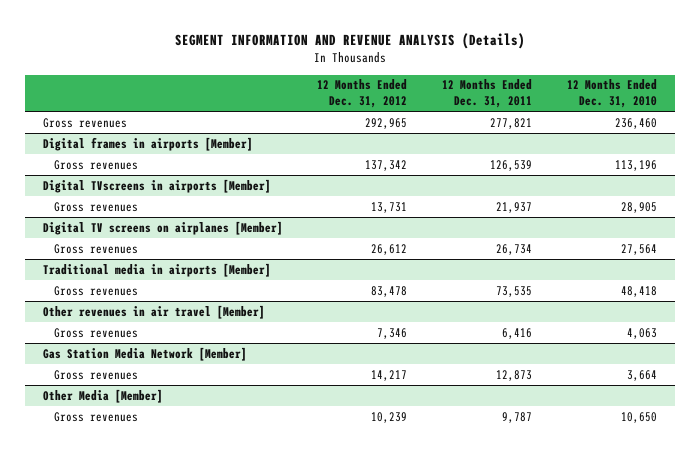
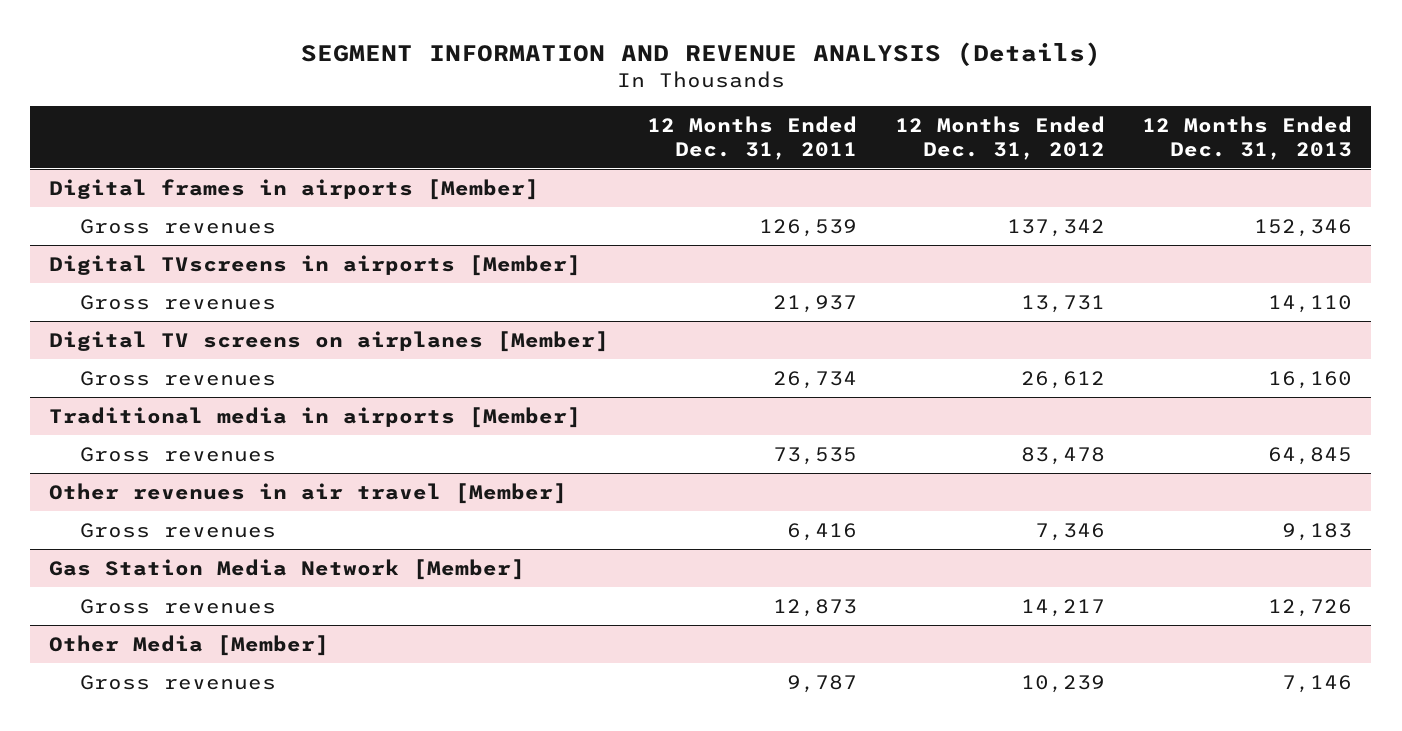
[567,79,658,109] 12 Months Ended Dec. 31, 2010 -> none
none -> [1142,115,1353,160] 12 Months Ended Dec. 31, 2013
[42,117,127,128] Gross revenues -> none

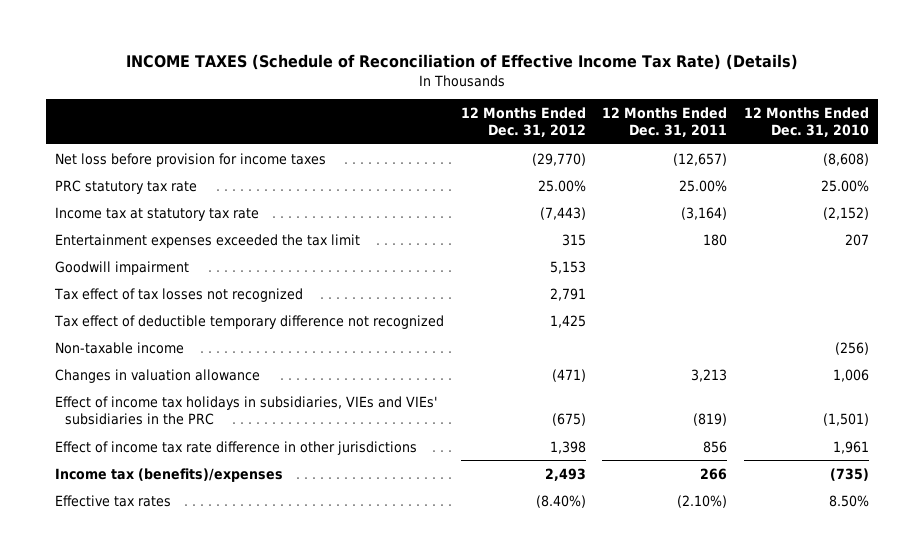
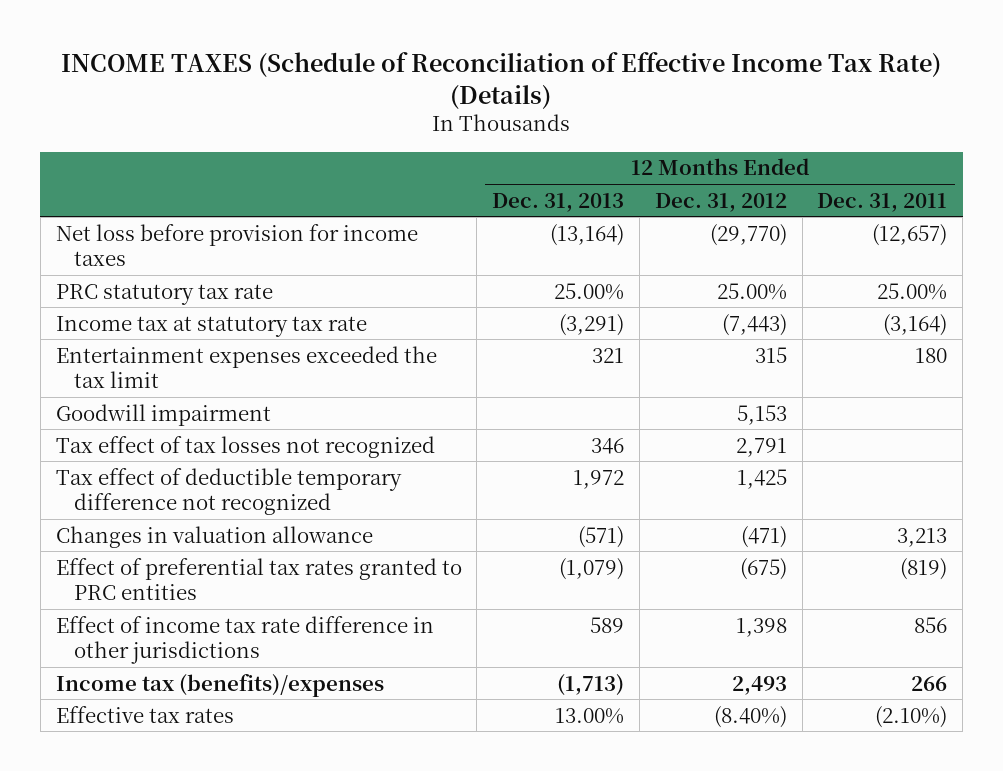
[744,106,870,138] 12 Months Ended Dec. 31, 2010 -> none
none -> [492,192,625,212] Dec. 31, 2013
[54,341,184,354] Non-taxable income -> none
[54,395,437,426] Effect of income tax holidays in subsidiaries, VIEs and VIEs' subsidiaries in the PRC -> [55,557,462,601] Effect of preferential tax rates granted to PRC entities

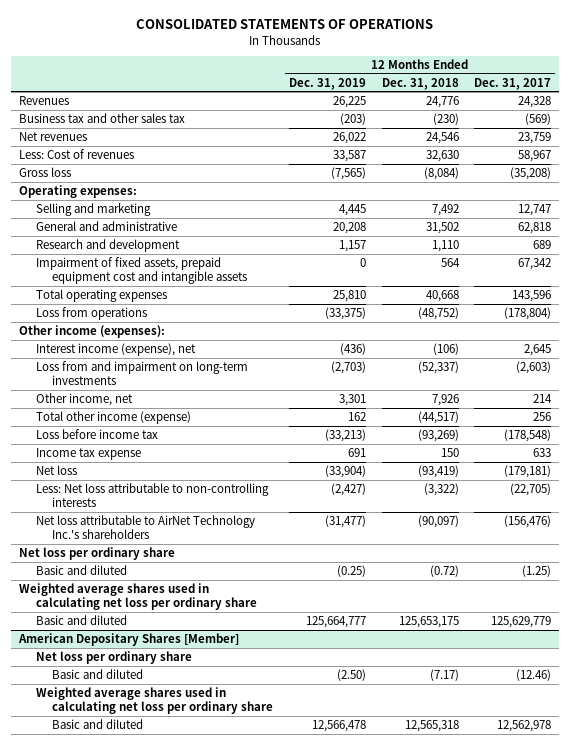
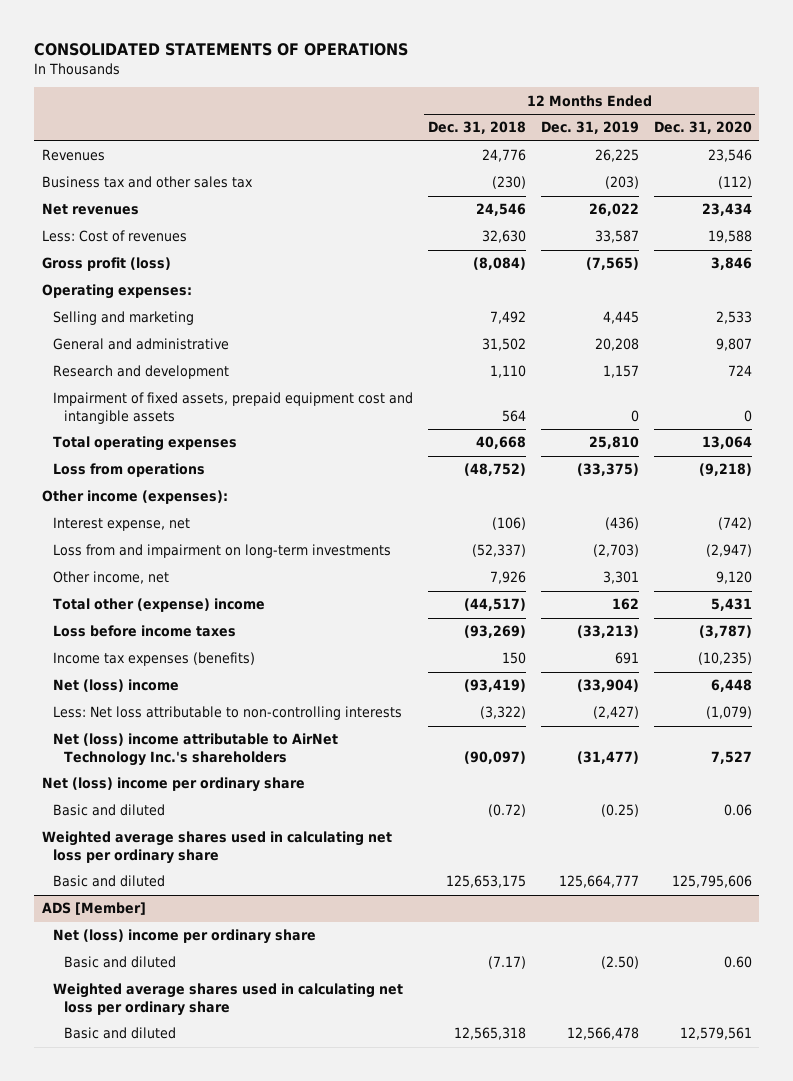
[474,77,552,90] Dec. 31, 2017 -> none
none -> [653,121,752,135] Dec. 31, 2020
[19,166,72,177] Gross loss -> [41,257,171,272] Gross profit (loss)
[35,342,196,356] Interest income (expense), net -> [52,517,190,532] Interest expense, net
[35,410,191,424] Total other income (expense) -> [52,598,265,613] Total other (expense) income
[35,428,158,439] Loss before income tax -> [52,625,236,638] Loss before income taxes
[35,447,141,460] Income tax expense -> [52,652,255,667] Income tax expenses (benefits)
[35,464,77,475] Net loss -> [52,679,179,693] Net (loss) income
[35,514,255,539] Net loss attributable to AirNet Technology Inc.'s shareholders -> [52,733,338,766] Net (loss) income attributable to AirNet Technology Inc.'s shareholders
[19,546,176,560] Net loss per ordinary share -> [41,777,305,793] Net (loss) income per ordinary share
[18,632,240,646] American Depositary Shares [Member] -> [41,902,146,916] ADS [Member]
[35,650,192,664] Net loss per ordinary share -> [52,929,316,945] Net (loss) income per ordinary share

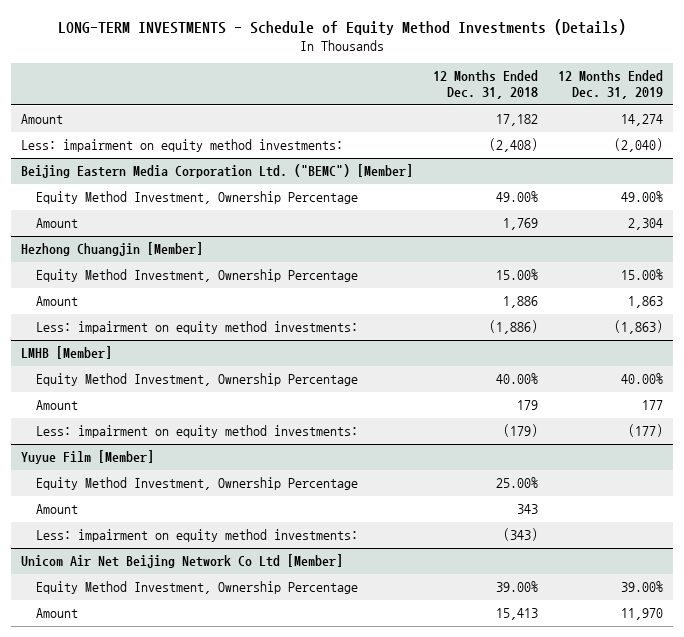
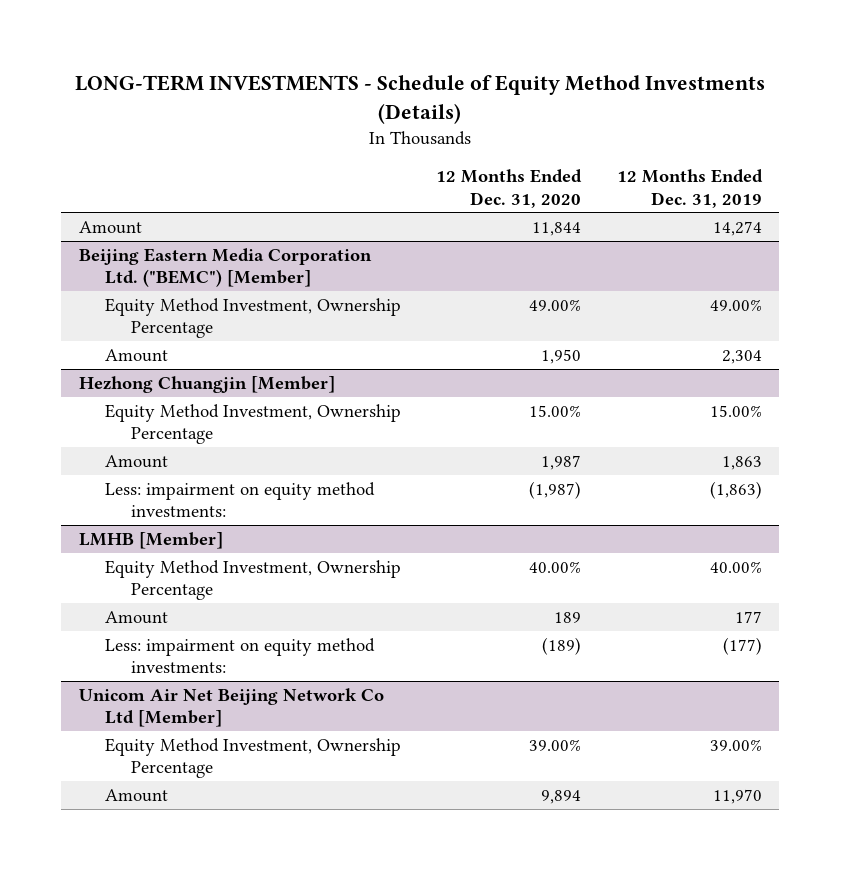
[433,70,539,100] 12 Months Ended Dec. 31, 2018 -> none
none -> [436,169,583,208] 12 Months Ended Dec. 31, 2020
[21,139,344,153] Less: impairment on equity method investments: -> none
[21,450,155,465] Yuyue Film [Member] -> none
[36,477,359,491] Equity Method Investment, Ownership Percentage -> none
[36,504,79,515] Amount -> none
[36,529,359,543] Less: impairment on equity method investments: -> none

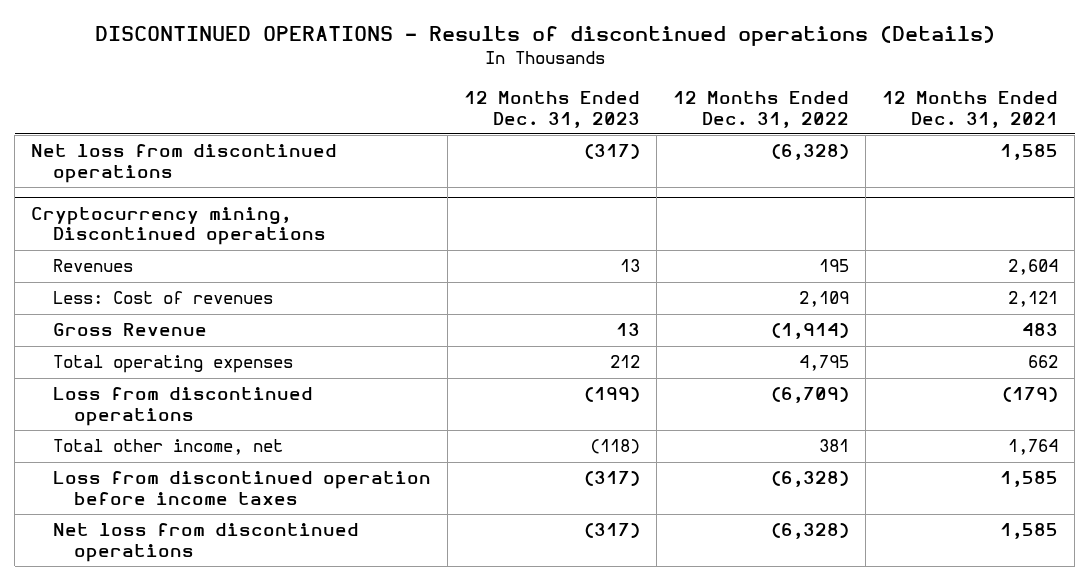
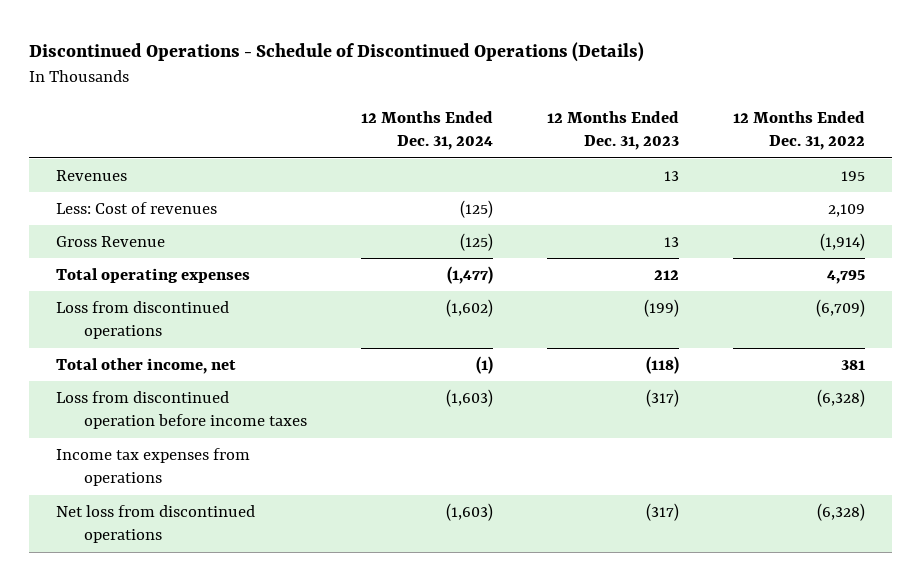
[94,26,995,47] DISCONTINUED OPERATIONS - Results of discontinued operations (Details) -> [28,42,644,63] Discontinued Operations - Schedule of Discontinued Operations (Details)
[882,90,1059,128] 12 Months Ended Dec. 31, 2021 -> none
none -> [360,110,493,151] 12 Months Ended Dec. 31, 2024
[31,144,338,183] Net loss from discontinued operations -> none
[31,206,326,246] Cryptocurrency mining, Discontinued operations -> none
none -> [55,447,250,487] Income tax expenses from operations

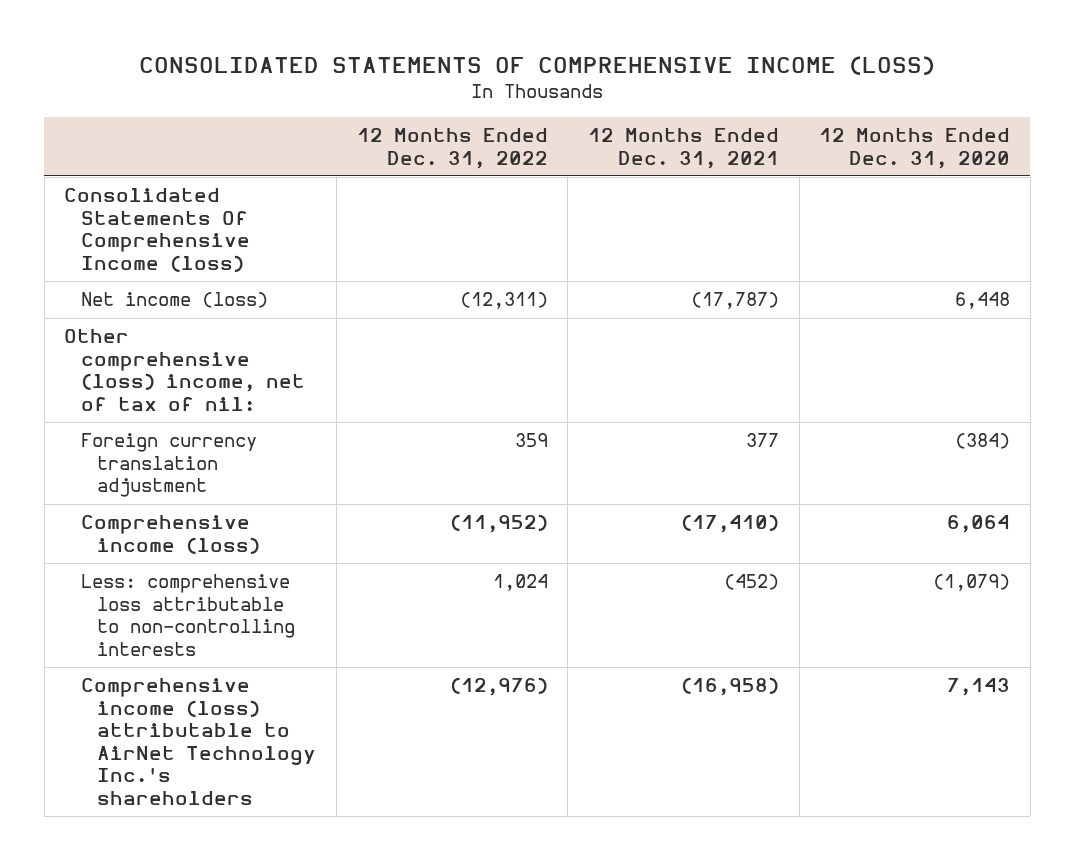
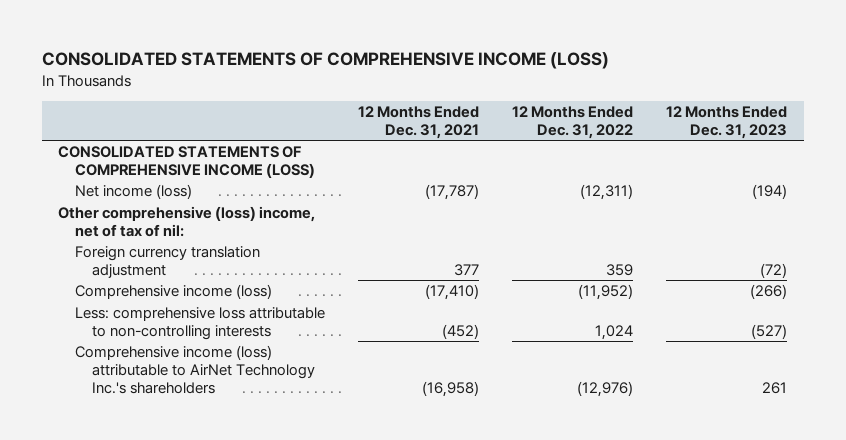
[819,128,1011,169] 12 Months Ended Dec. 31, 2020 -> none
none -> [666,105,788,139] 12 Months Ended Dec. 31, 2023
[64,188,250,272] Consolidated Statements Of Comprehensive Income (loss) -> [58,146,316,178] CONSOLIDATED STATEMENTS OF COMPREHENSIVE INCOME (LOSS)

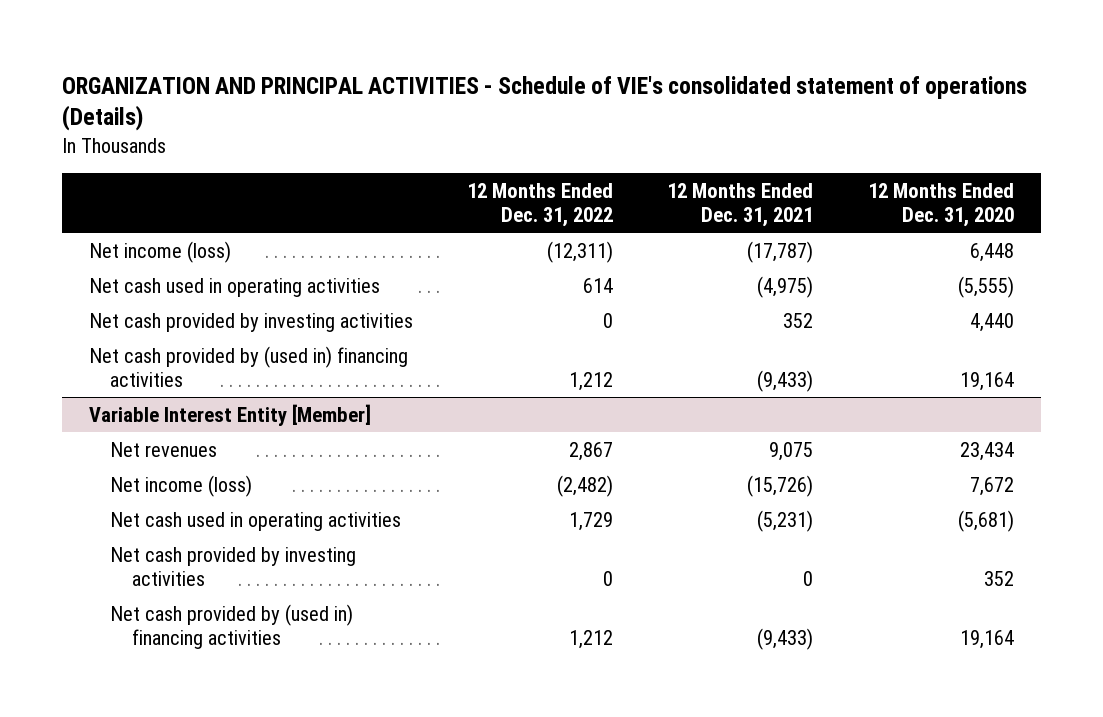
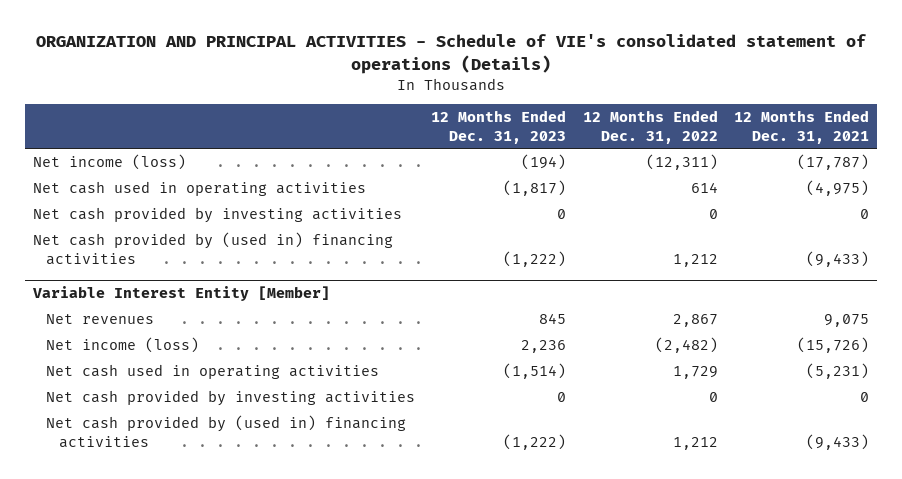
[867,182,1014,228] 12 Months Ended Dec. 31, 2020 -> none
none -> [431,110,567,144] 12 Months Ended Dec. 31, 2023
[783,312,814,328] 352 -> [859,209,869,220] 0

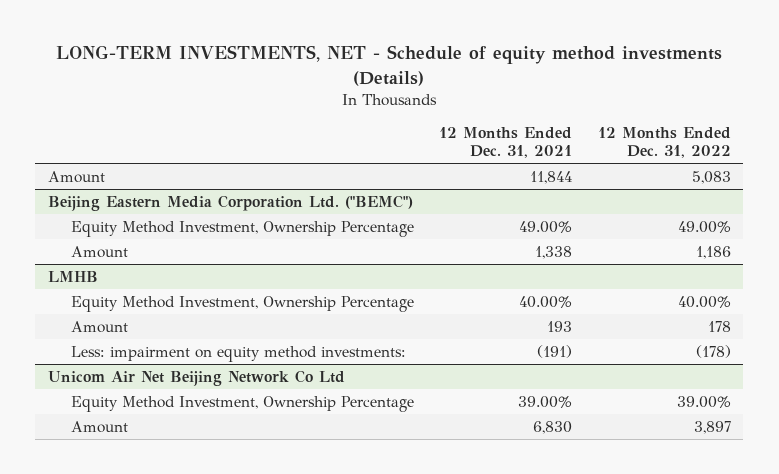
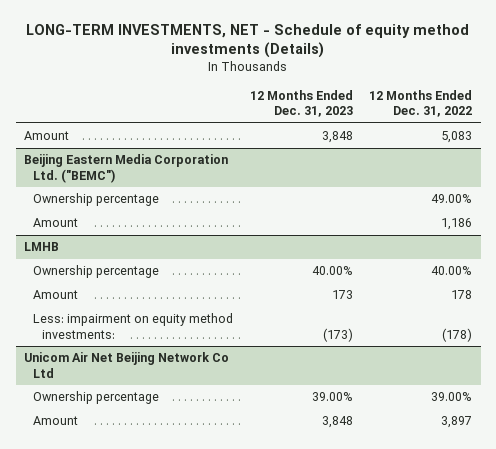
[439,126,573,159] 12 Months Ended Dec. 31, 2021 -> none
none -> [249,89,353,118] 12 Months Ended Dec. 31, 2023
[71,220,415,237] Equity Method Investment, Ownership Percentage -> [33,193,160,207] Ownership percentage
[71,295,415,312] Equity Method Investment, Ownership Percentage -> [33,265,160,279] Ownership percentage
[71,395,415,412] Equity Method Investment, Ownership Percentage -> [33,391,160,405] Ownership percentage

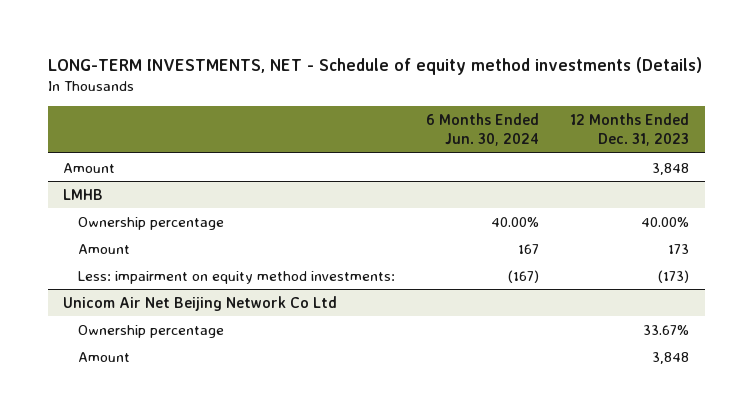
[369,89,473,118] 12 Months Ended Dec. 31, 2022 -> none
none -> [425,113,539,147] 6 Months Ended Jun. 30, 2024
[23,154,228,183] Beijing Eastern Media Corporation Ltd. ("BEMC") -> none
[33,193,160,207] Ownership percentage -> none
[33,218,79,228] Amount -> none
[311,392,353,402] 39.00% -> [643,324,690,335] 33.67%

